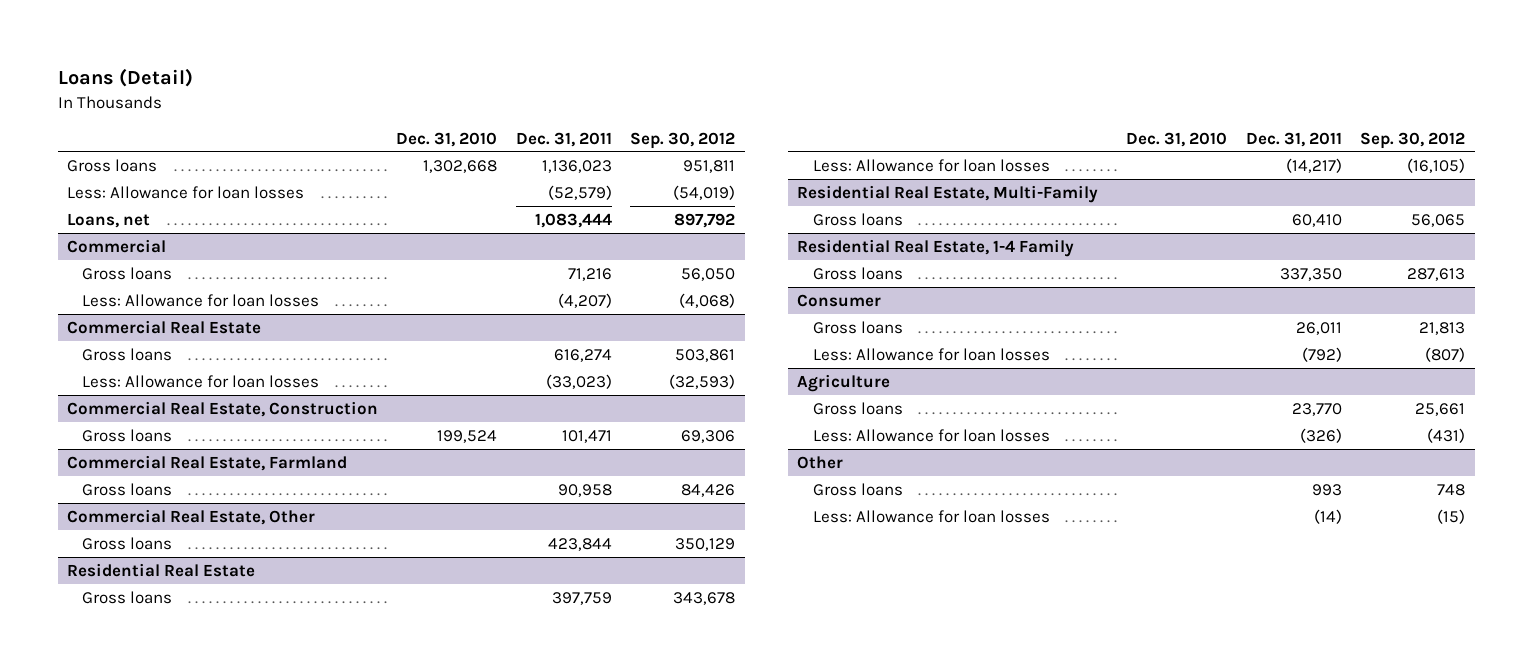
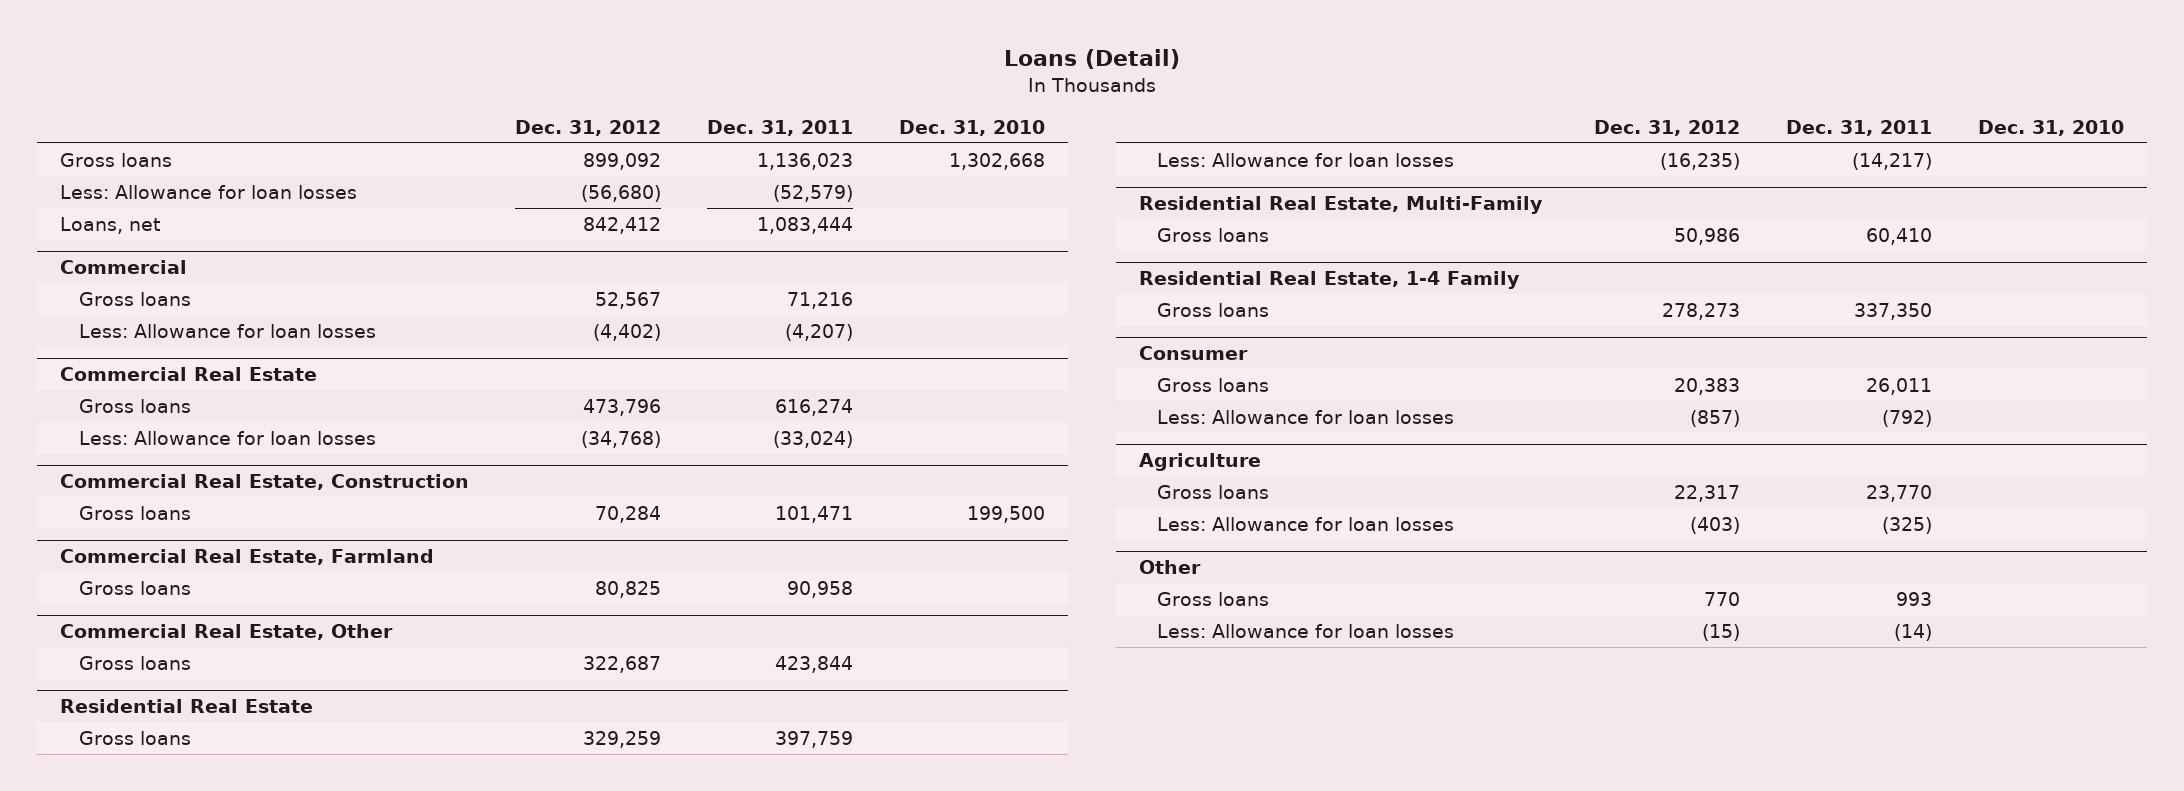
[630,131,736,149] Sep. 30, 2012 -> none
none -> [514,119,661,136] Dec. 31, 2012
[545,373,612,389] (33,023) -> [772,430,853,448] (33,024)
[437,429,498,443] 199,524 -> [967,505,1046,523] 199,500
[1299,427,1342,443] (326) -> [1881,516,1932,534] (325)

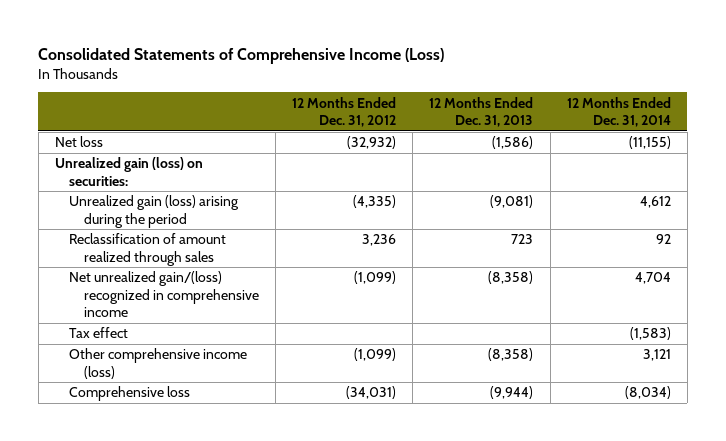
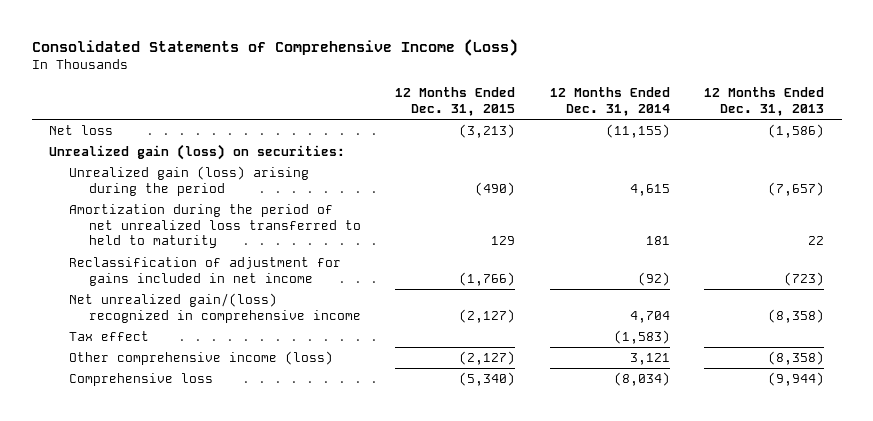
[292,96,397,128] 12 Months Ended Dec. 31, 2012 -> none
none -> [395,87,516,117] 12 Months Ended Dec. 31, 2015
[69,233,227,266] Reclassification of amount realized through sales -> none
[490,195,534,209] (9,081) -> [768,181,825,196] (7,657)
[639,196,671,209] 4,612 -> [629,183,670,196] 4,615
none -> [68,204,361,249] Amortization during the period of net unrealized loss transferred to held to maturity
none -> [68,257,341,286] Reclassification of adjustment for gains included in net income

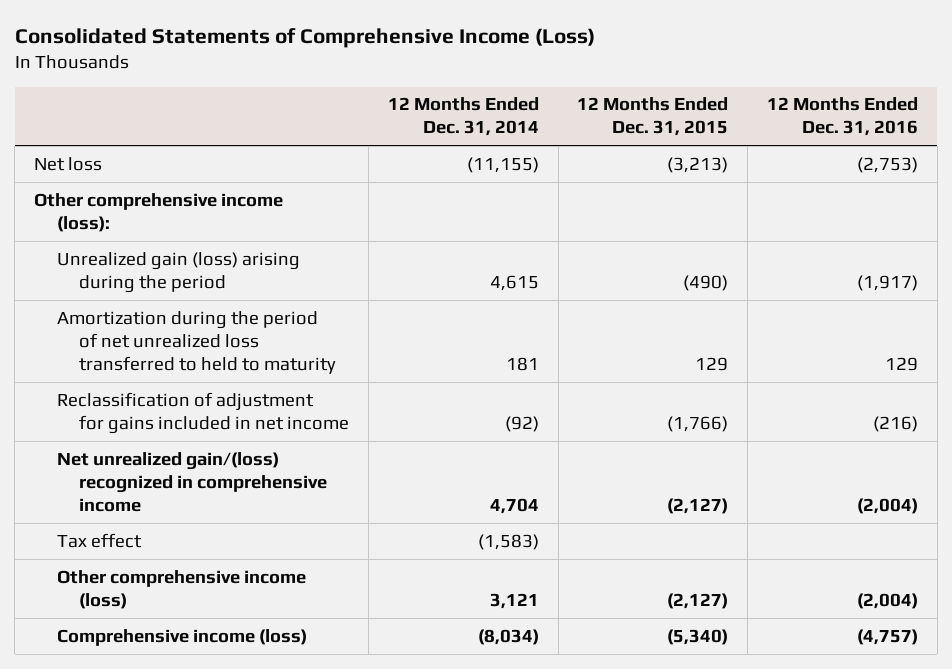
[704,87,825,117] 12 Months Ended Dec. 31, 2013 -> none
none -> [766,97,918,137] 12 Months Ended Dec. 31, 2016
[49,144,346,161] Unrealized gain (loss) on securities: -> none
none -> [34,192,284,232] Other comprehensive income (loss):
[68,373,213,387] Comprehensive loss -> [56,628,307,646] Comprehensive income (loss)

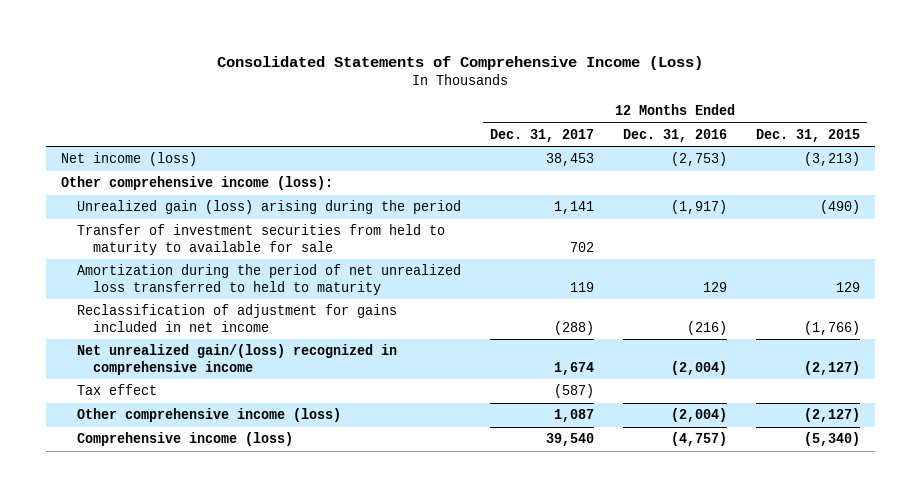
[387,97,539,137] 12 Months Ended Dec. 31, 2014 -> none
none -> [490,128,595,142] Dec. 31, 2017
[34,156,103,171] Net loss -> [60,152,197,167] Net income (loss)
none -> [77,224,446,255] Transfer of investment securities from held to maturity to available for sale

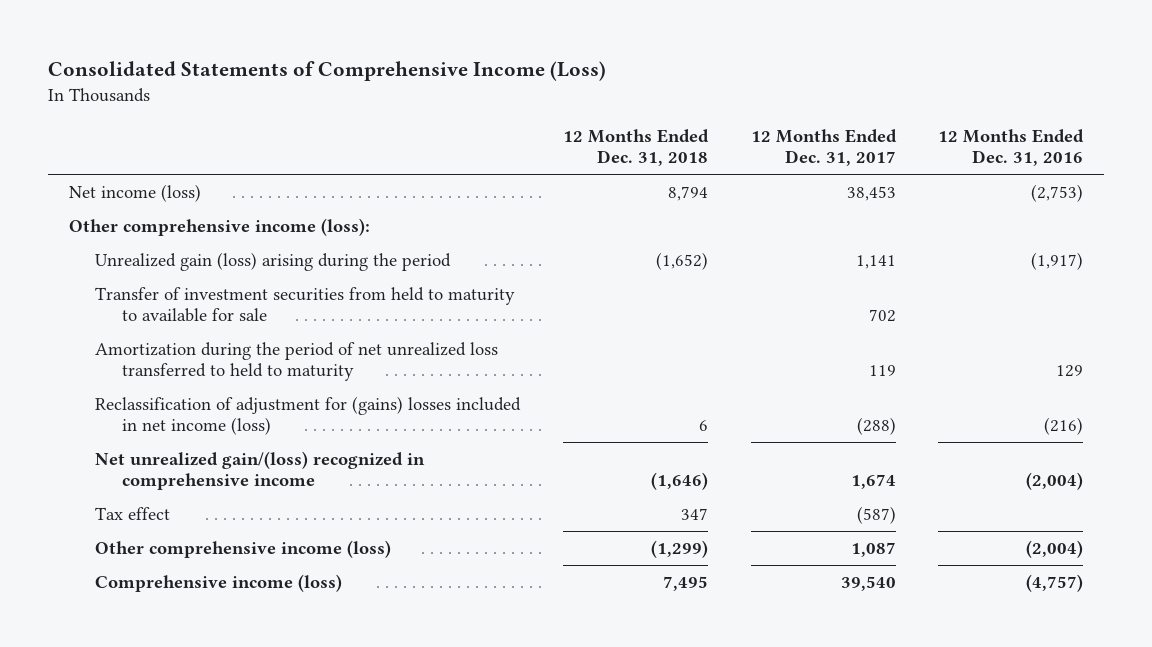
[756,128,861,142] Dec. 31, 2015 -> none
none -> [562,128,709,167] 12 Months Ended Dec. 31, 2018
[77,304,398,332] Reclassification of adjustment for gains included in net income -> [95,395,522,436] Reclassification of adjustment for (gains) losses included in net income (loss)

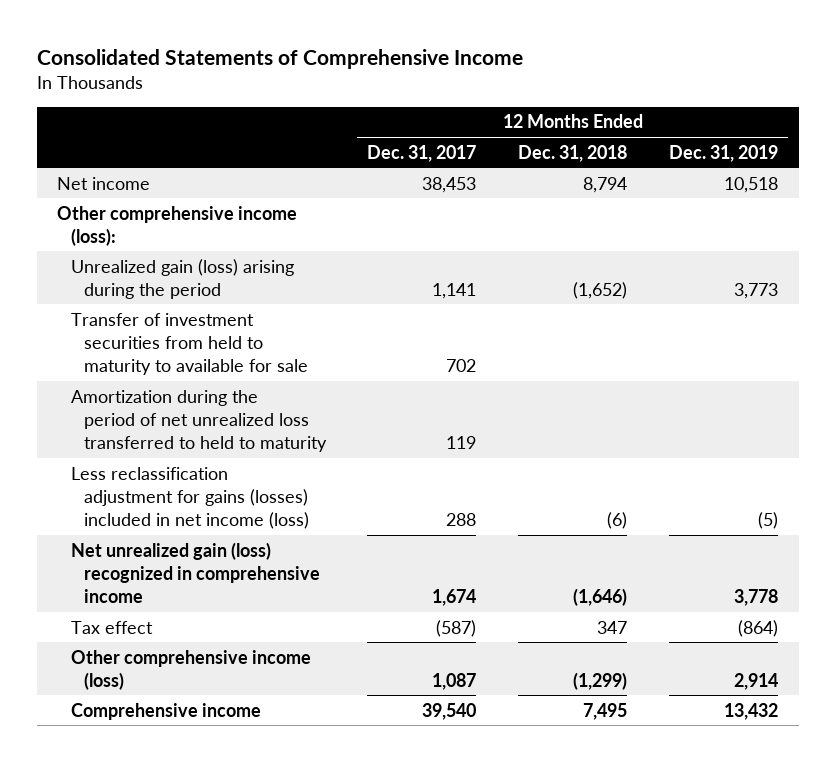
[47,61,606,82] Consolidated Statements of Comprehensive Income (Loss) -> [36,48,523,69] Consolidated Statements of Comprehensive Income
[938,128,1085,167] 12 Months Ended Dec. 31, 2016 -> none
none -> [668,144,778,162] Dec. 31, 2019
[68,183,201,202] Net income (loss) -> [57,176,151,190] Net income
[95,395,522,436] Reclassification of adjustment for (gains) losses included in net income (loss) -> [70,466,309,530] Less reclassification adjustment for gains (losses) included in net income (loss)
[698,420,708,432] 6 -> [607,512,628,530] (6)
[856,417,896,436] (288) -> [446,513,477,527] 288
[95,450,426,491] Net unrealized gain/(loss) recognized in comprehensive income -> [70,541,320,604] Net unrealized gain (loss) recognized in comprehensive income
[95,573,343,592] Comprehensive income (loss) -> [70,702,261,720] Comprehensive income

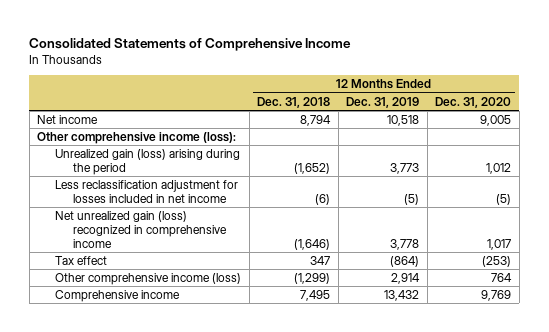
[367,144,477,162] Dec. 31, 2017 -> none
none -> [435,96,512,108] Dec. 31, 2020
[70,312,308,376] Transfer of investment securities from held to maturity to available for sale -> none
[70,389,327,453] Amortization during the period of net unrealized loss transferred to held to maturity -> none
[70,466,309,530] Less reclassification adjustment for gains (losses) included in net income (loss) -> [55,179,239,203] Less reclassification adjustment for losses included in net income

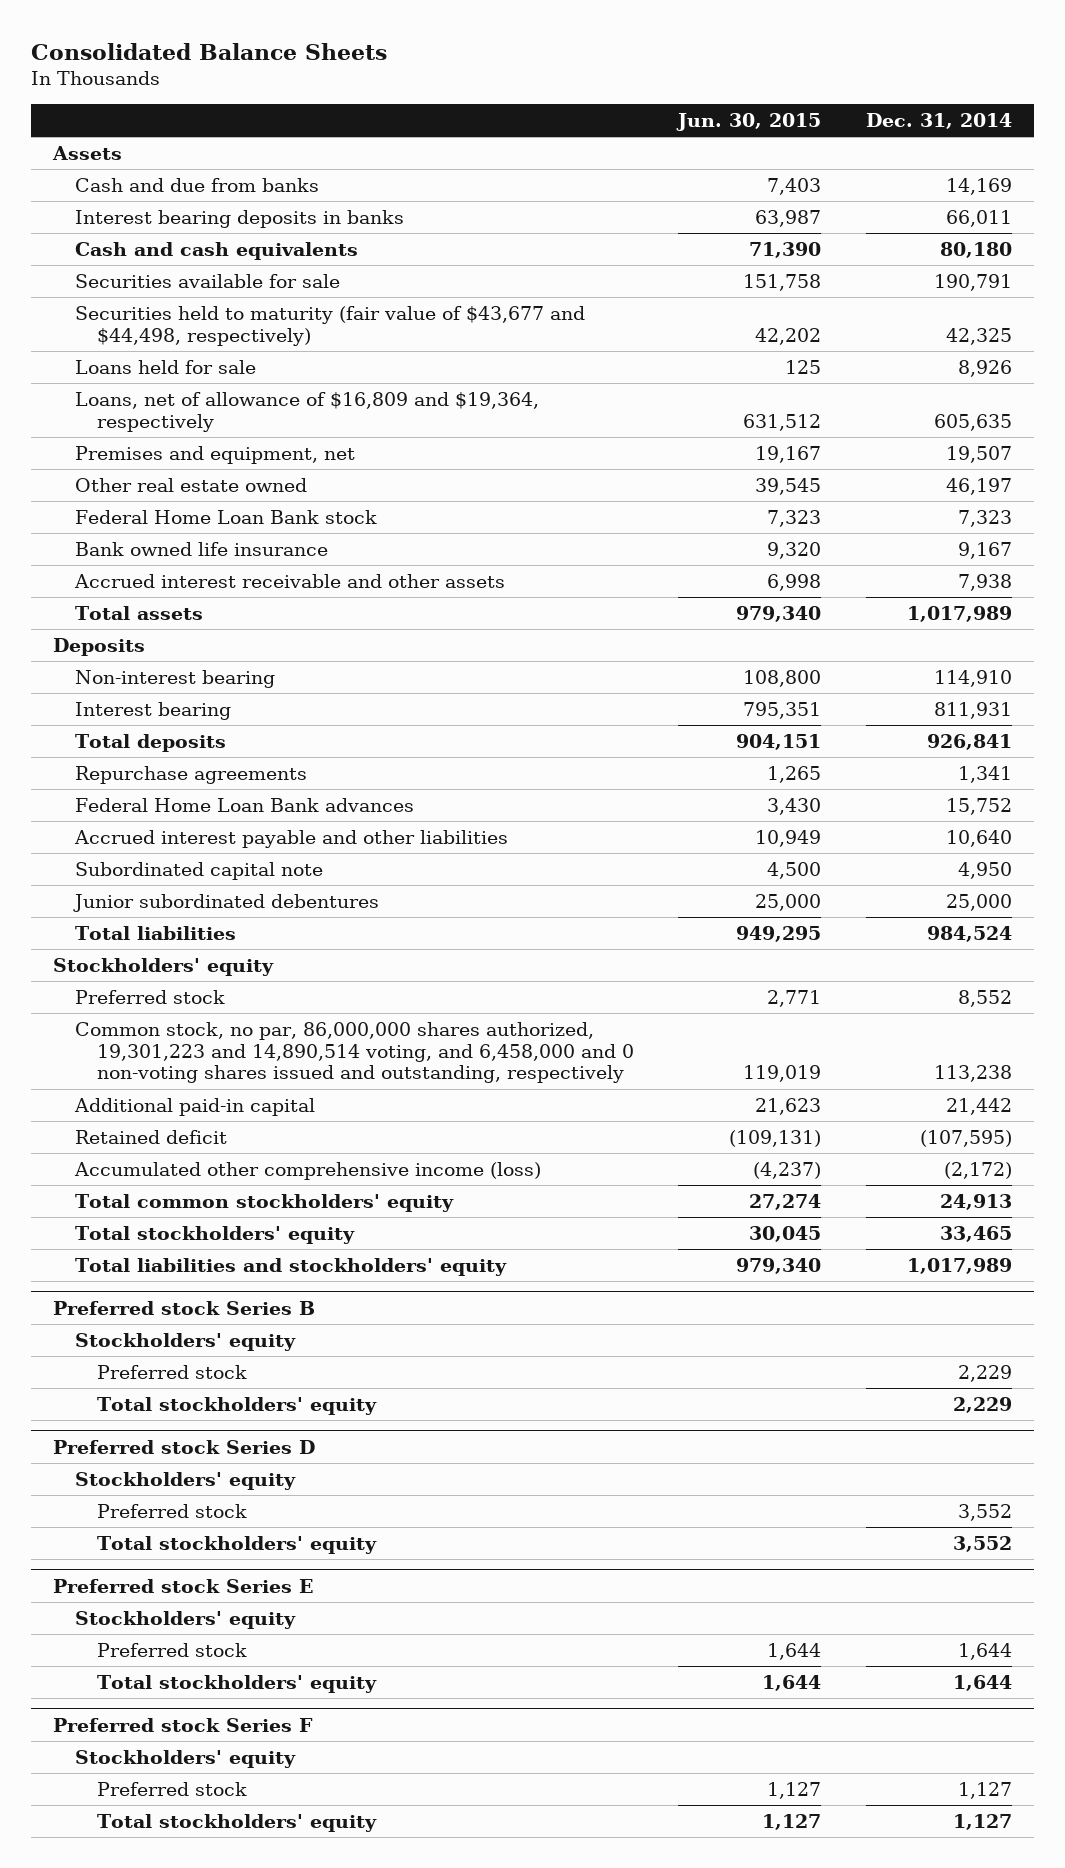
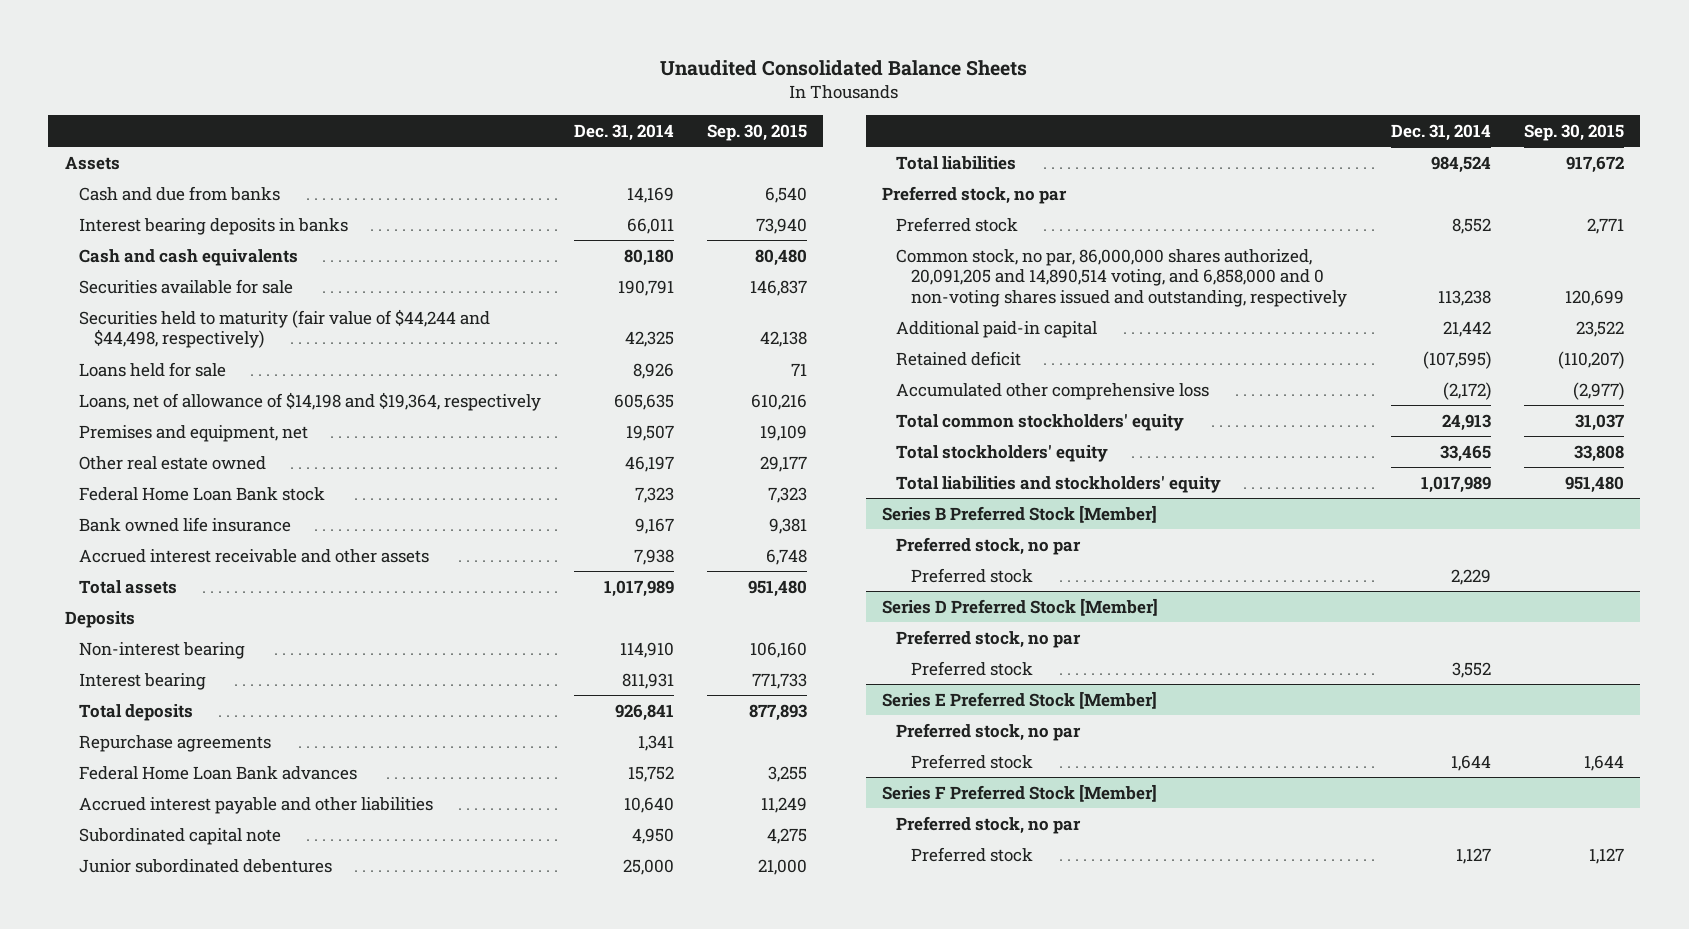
[31,43,388,61] Consolidated Balance Sheets -> [660,59,1028,76] Unaudited Consolidated Balance Sheets
[676,112,822,131] Jun. 30, 2015 -> none
none -> [706,123,807,141] Sep. 30, 2015
[75,306,586,346] Securities held to maturity (fair value of $43,677 and $44,498, respectively) -> [79,308,491,349] Securities held to maturity (fair value of $44,244 and $44,498, respectively)
[75,392,540,432] Loans, net of allowance of $16,809 and $19,364, respectively -> [79,391,542,411] Loans, net of allowance of $14,198 and $19,364, respectively
[53,958,275,977] Stockholders' equity -> none
none -> [881,185,1067,204] Preferred stock, no par
[75,1022,635,1084] Common stock, no par, 86,000,000 shares authorized, 19,301,223 and 14,890,514 voting, and 6,458,000 and 0 non-voting shares issued and outstanding, respectively -> [896,248,1347,307] Common stock, no par, 86,000,000 shares authorized, 20,091,205 and 14,890,514 voting, and 6,858,000 and 0 non-voting shares issued and outstanding, respectively
[74,1162,542,1181] Accumulated other comprehensive income (loss) -> [896,382,1210,400] Accumulated other comprehensive loss
[75,1333,297,1352] Stockholders' equity -> none
[53,1300,316,1315] Preferred stock Series B -> [881,504,1157,523] Series B Preferred Stock [Member]
none -> [896,536,1082,555] Preferred stock, no par
[97,1397,378,1416] Total stockholders' equity -> none
[75,1472,297,1491] Stockholders' equity -> none
[53,1439,316,1454] Preferred stock Series D -> [881,597,1158,616] Series D Preferred Stock [Member]
none -> [896,629,1082,648] Preferred stock, no par
[97,1536,378,1555] Total stockholders' equity -> none
[75,1611,297,1630] Stockholders' equity -> none
[53,1578,314,1593] Preferred stock Series E -> [881,690,1157,709] Series E Preferred Stock [Member]
none -> [896,722,1082,741] Preferred stock, no par
[97,1675,378,1694] Total stockholders' equity -> none
[75,1750,297,1769] Stockholders' equity -> none
[53,1717,314,1732] Preferred stock Series F -> [881,783,1157,802] Series F Preferred Stock [Member]
none -> [896,815,1082,834] Preferred stock, no par
[97,1814,378,1833] Total stockholders' equity -> none

